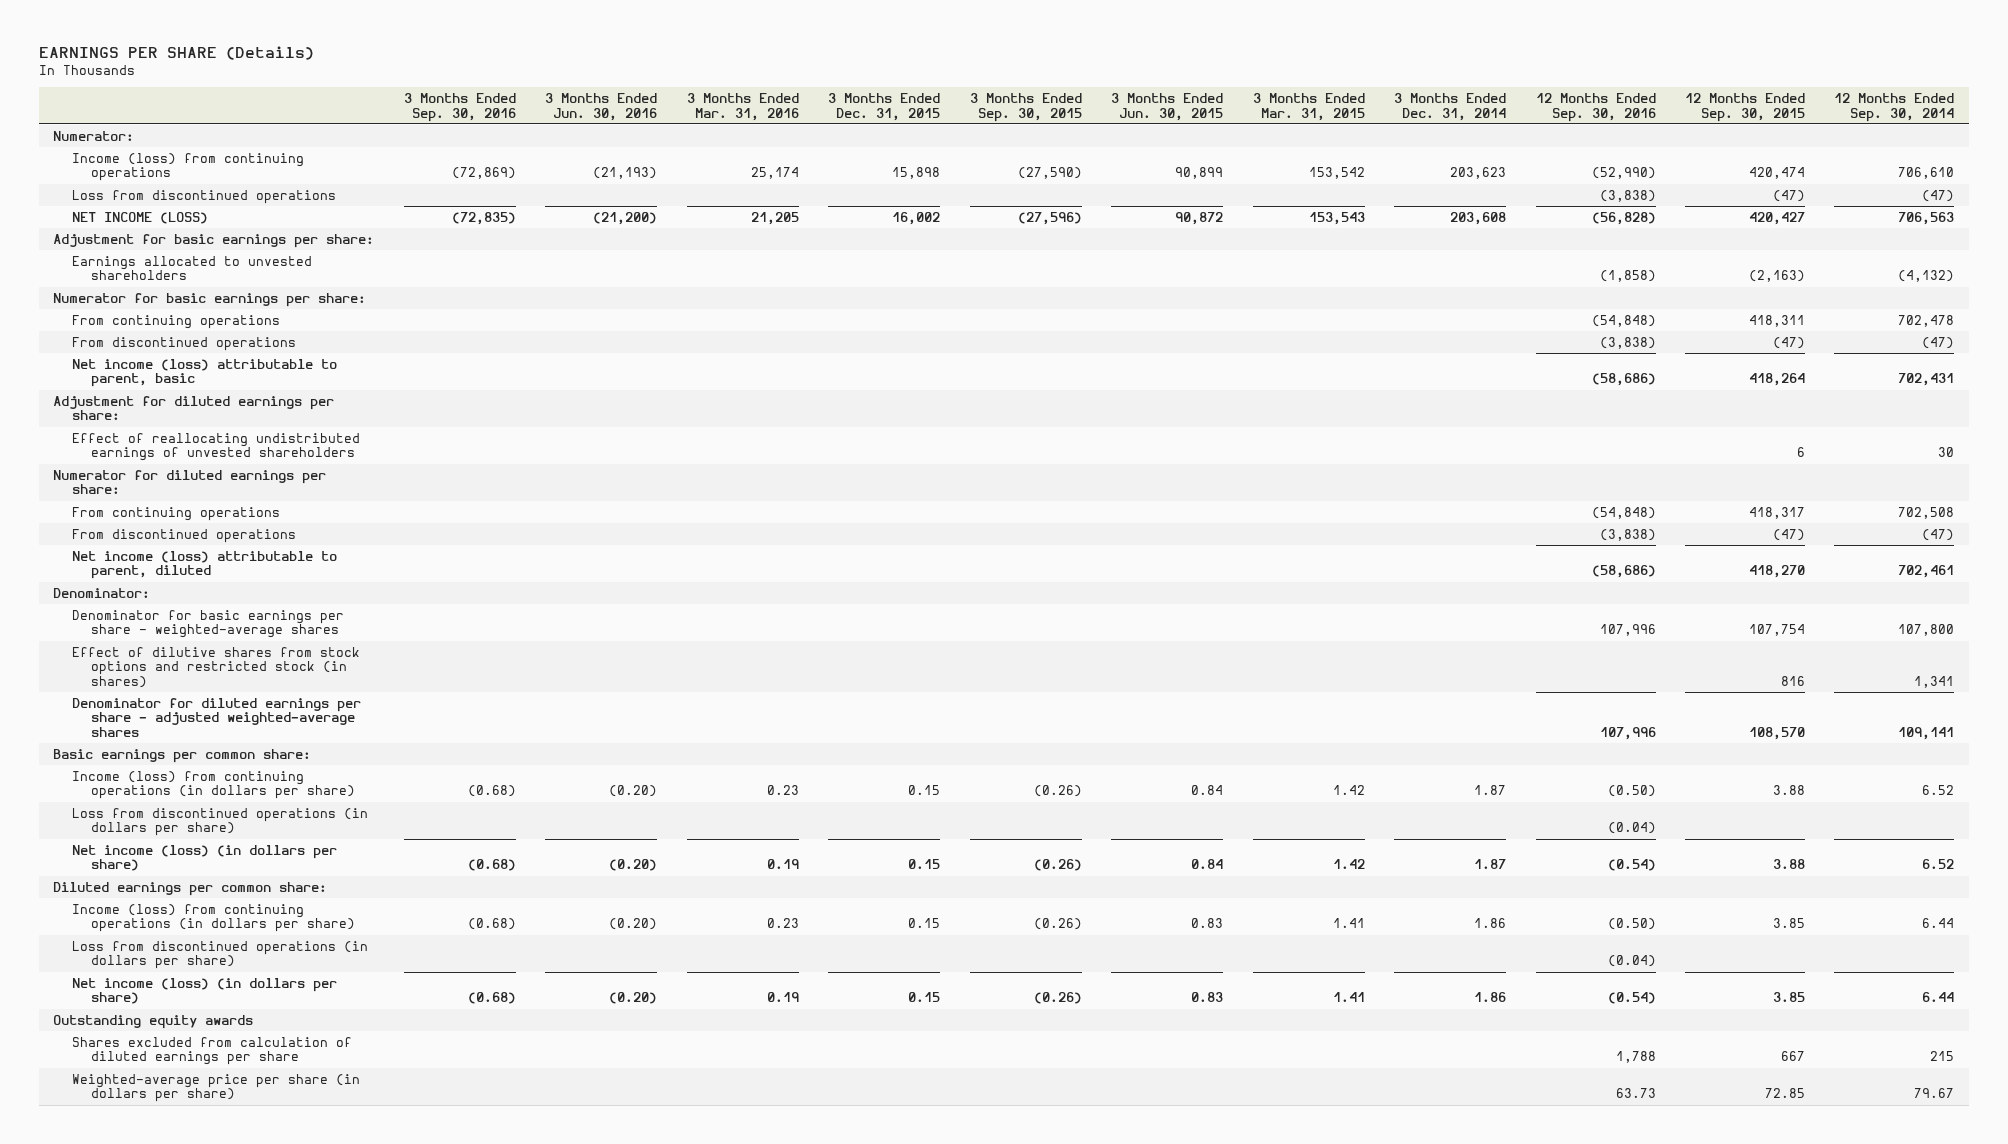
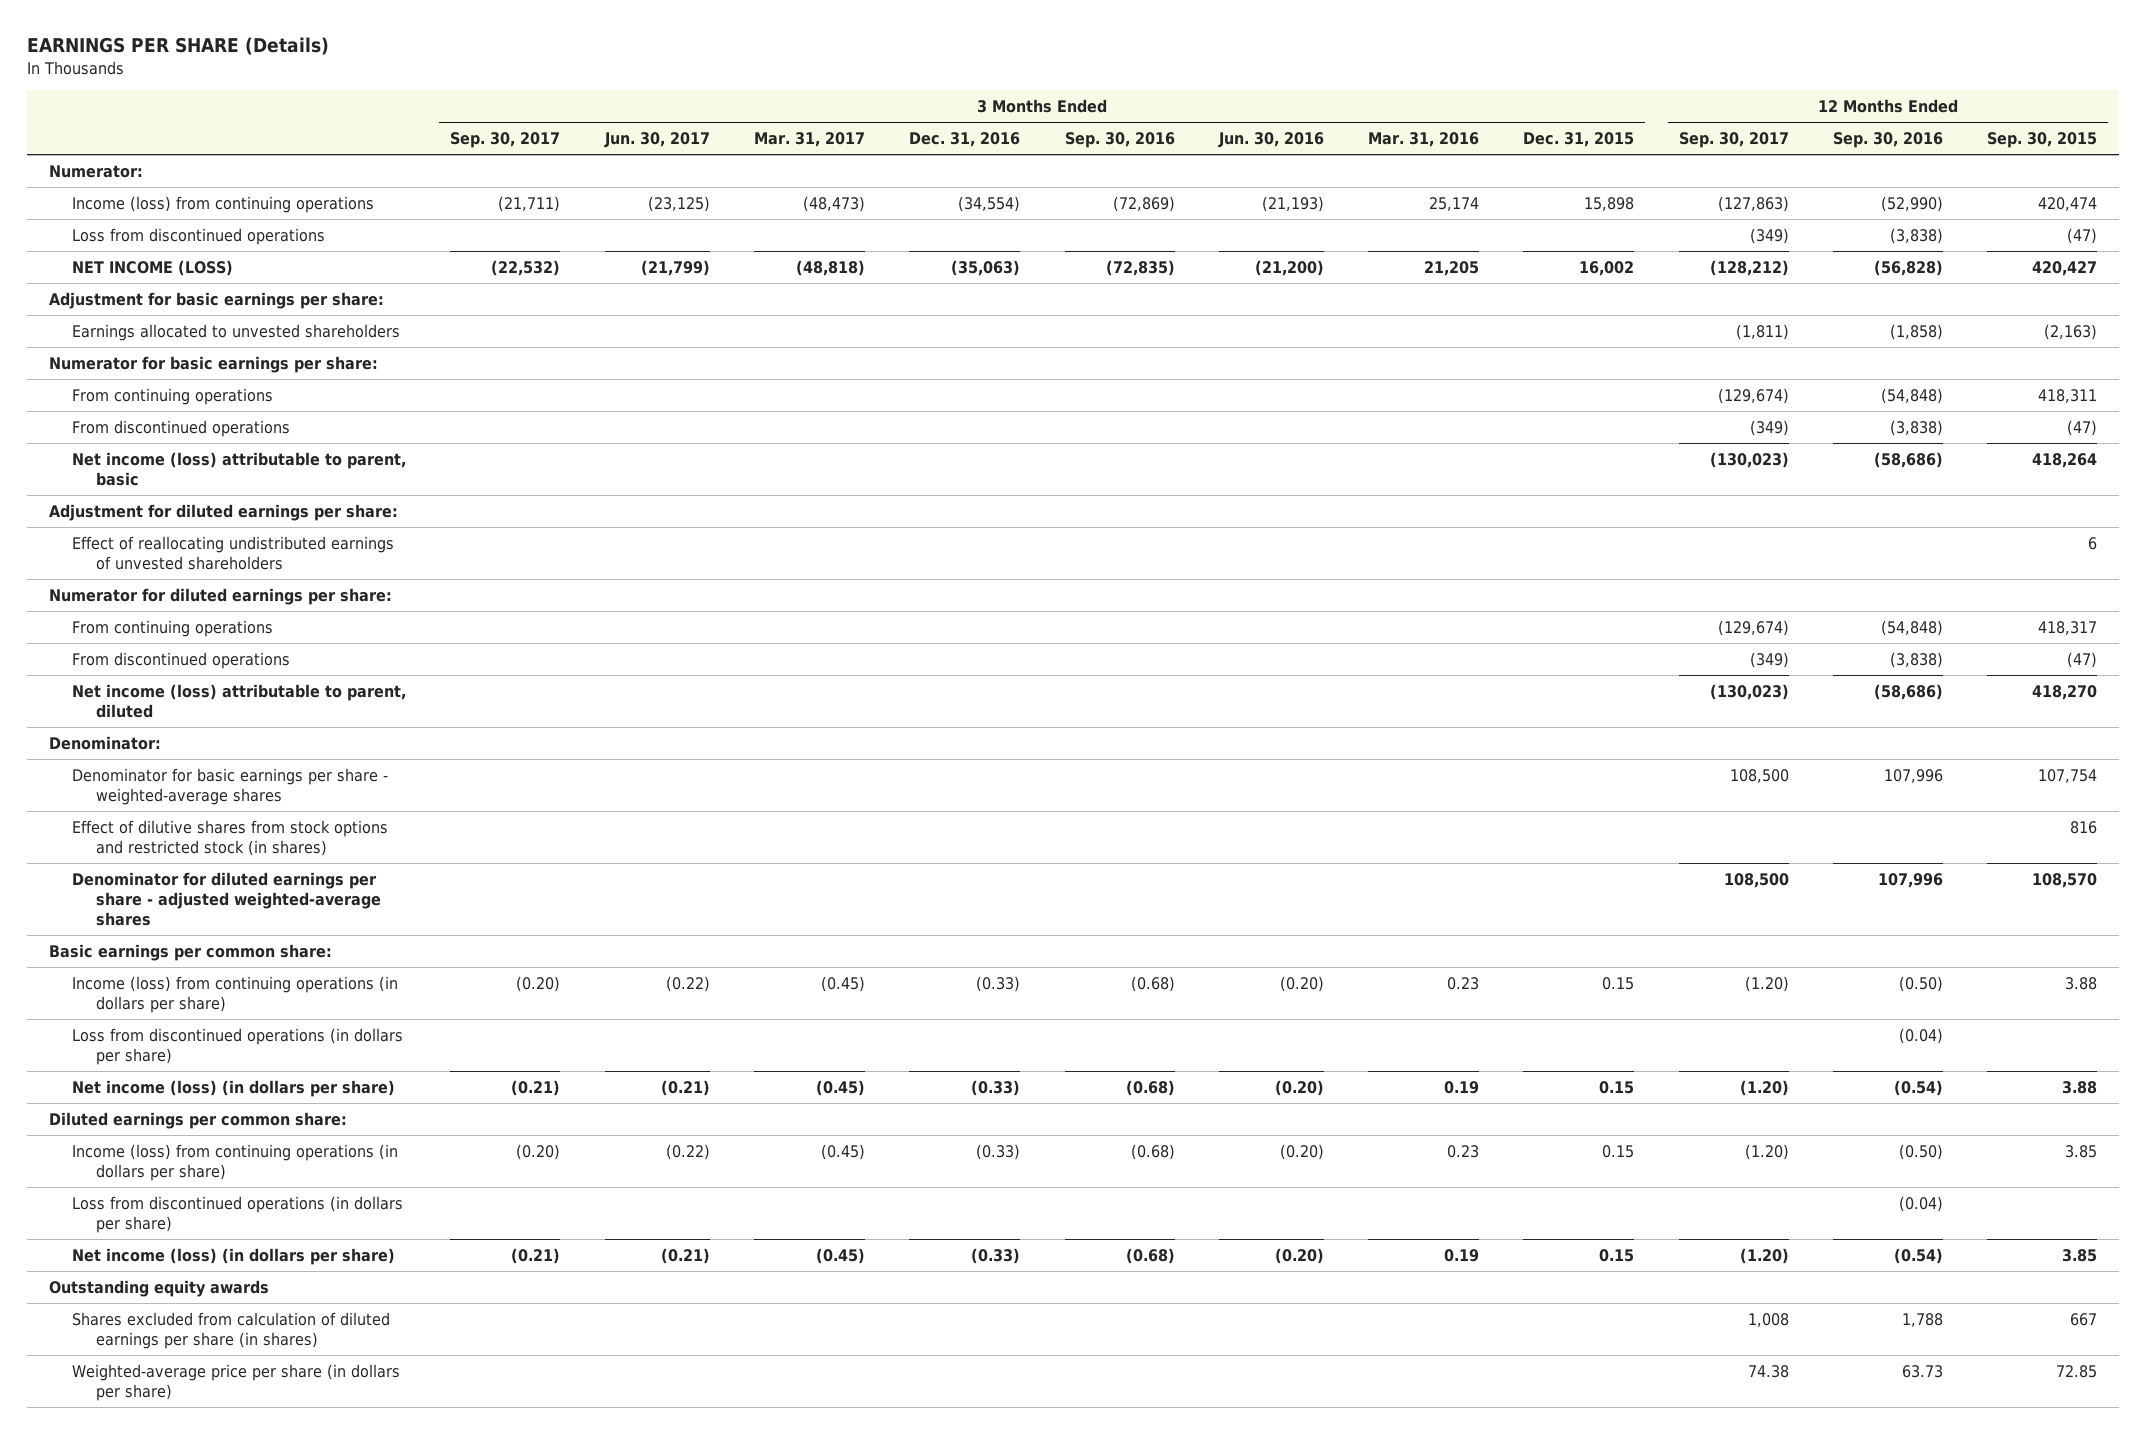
[969,93,1082,122] 3 Months Ended Sep. 30, 2015 -> none
[1111,93,1224,121] 3 Months Ended Jun. 30, 2015 -> none
[1252,93,1365,121] 3 Months Ended Mar. 31, 2015 -> none
[1394,93,1507,121] 3 Months Ended Dec. 31, 2014 -> none
[1834,93,1955,122] 12 Months Ended Sep. 30, 2014 -> none
none -> [450,131,561,148] Sep. 30, 2017
none -> [603,131,710,148] Jun. 30, 2017
none -> [754,131,866,147] Mar. 31, 2017
none -> [909,131,1021,147] Dec. 31, 2016
none -> [1678,131,1789,148] Sep. 30, 2017
[72,1036,353,1066] Shares excluded from calculation of diluted earnings per share -> [72,1311,391,1349] Shares excluded from calculation of diluted earnings per share (in shares)

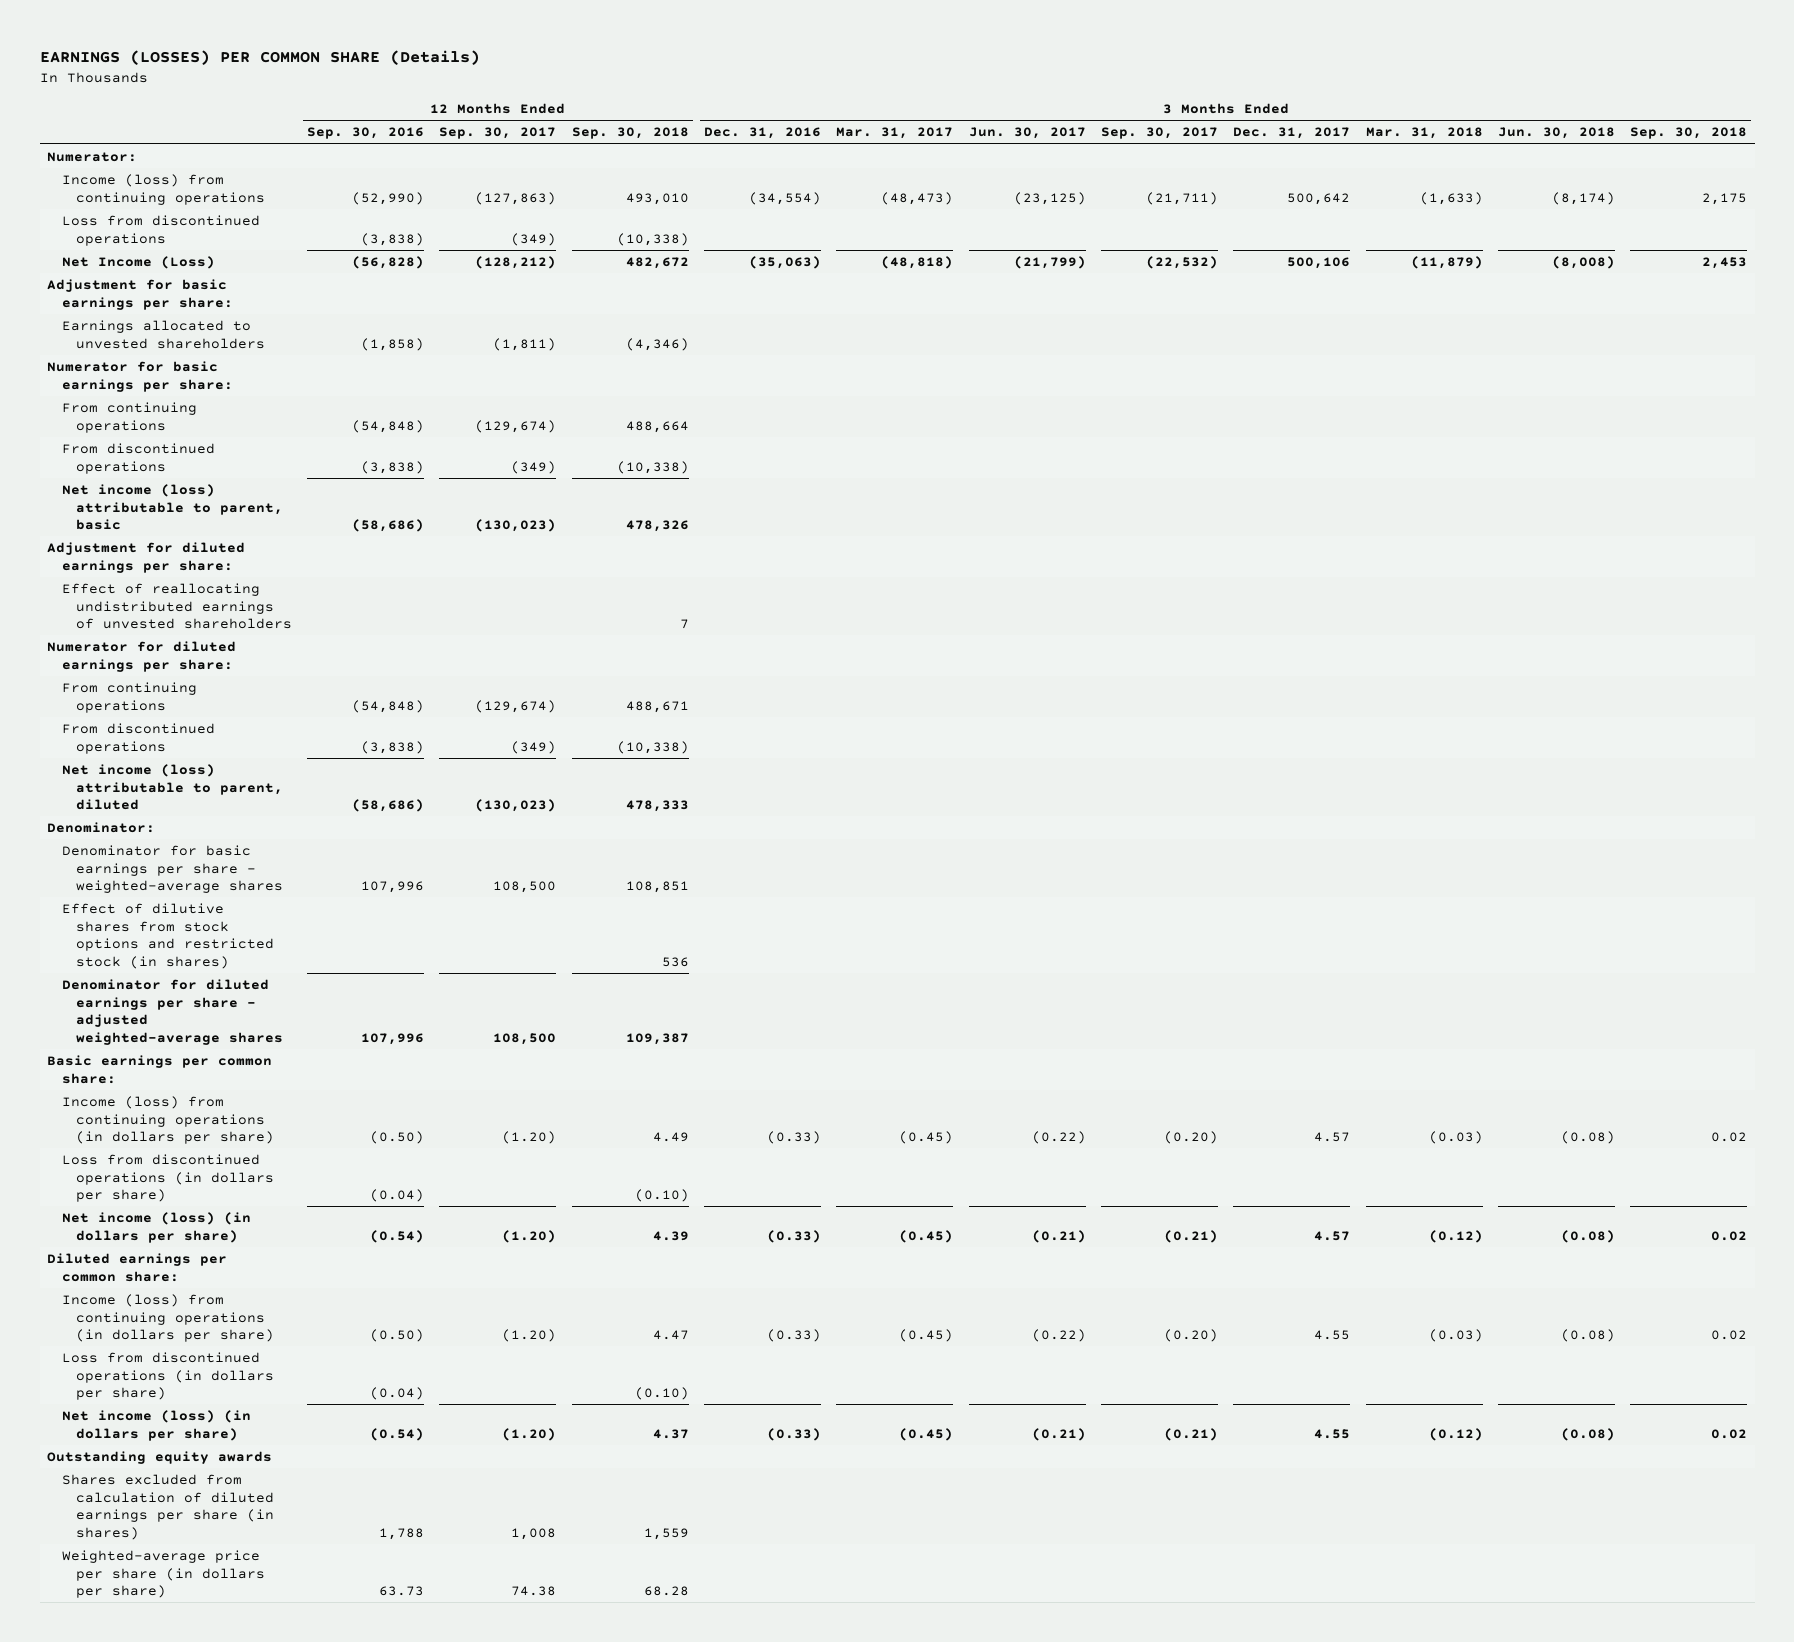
[26,36,329,55] EARNINGS PER SHARE (Details) -> [39,50,480,66] EARNINGS (LOSSES) PER COMMON SHARE (Details)
[1064,131,1175,148] Sep. 30, 2016 -> none
[1217,131,1324,148] Jun. 30, 2016 -> none
[1368,131,1480,147] Mar. 31, 2016 -> none
[1523,131,1635,147] Dec. 31, 2015 -> none
[1987,131,2098,148] Sep. 30, 2015 -> none
none -> [571,127,689,140] Sep. 30, 2018
none -> [1233,127,1351,140] Dec. 31, 2017
none -> [1365,127,1483,140] Mar. 31, 2018
none -> [1497,127,1615,140] Jun. 30, 2018
none -> [1630,127,1748,140] Sep. 30, 2018
[72,259,234,276] NET INCOME (LOSS) -> [61,256,215,270] Net Income (Loss)

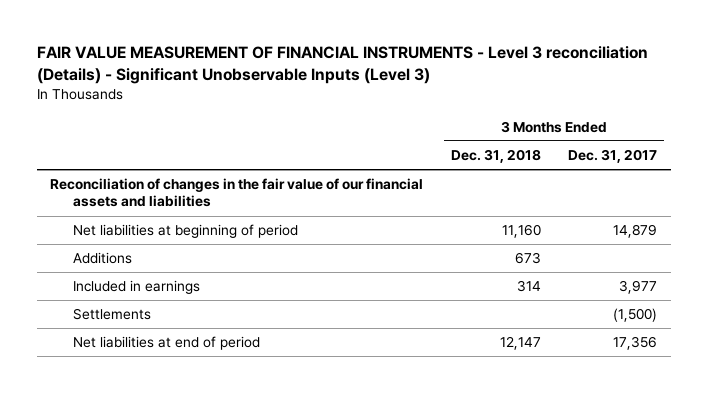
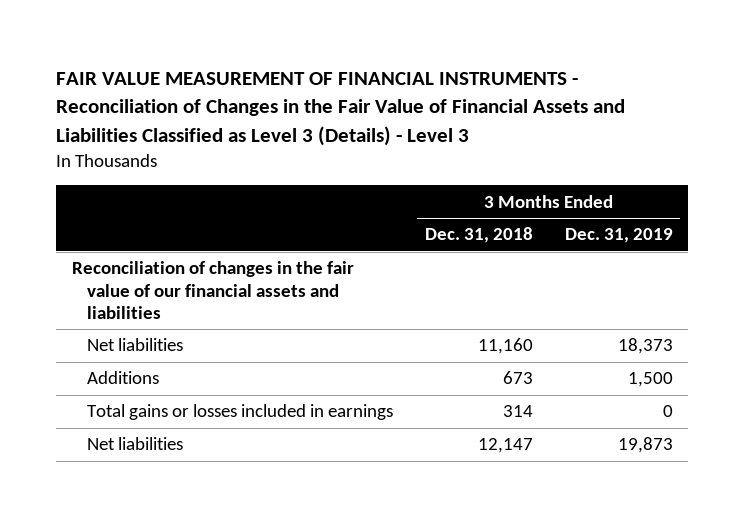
[36,46,648,85] FAIR VALUE MEASUREMENT OF FINANCIAL INSTRUMENTS - Level 3 reconciliation (Details) - Significant Unobservable Inputs (Level 3) -> [56,71,626,147] FAIR VALUE MEASUREMENT OF FINANCIAL INSTRUMENTS - Reconciliation of Changes in the Fair Value of Financial Assets and Liabilities Classified as Level 3 (Details) - Level 3
[567,148,657,163] Dec. 31, 2017 -> none
none -> [564,228,673,244] Dec. 31, 2019
[72,223,298,238] Net liabilities at beginning of period -> [87,338,184,352] Net liabilities
[72,307,151,320] Settlements -> none
[72,279,200,294] Included in earnings -> [87,404,394,421] Total gains or losses included in earnings
[72,335,260,350] Net liabilities at end of period -> [87,437,184,451] Net liabilities

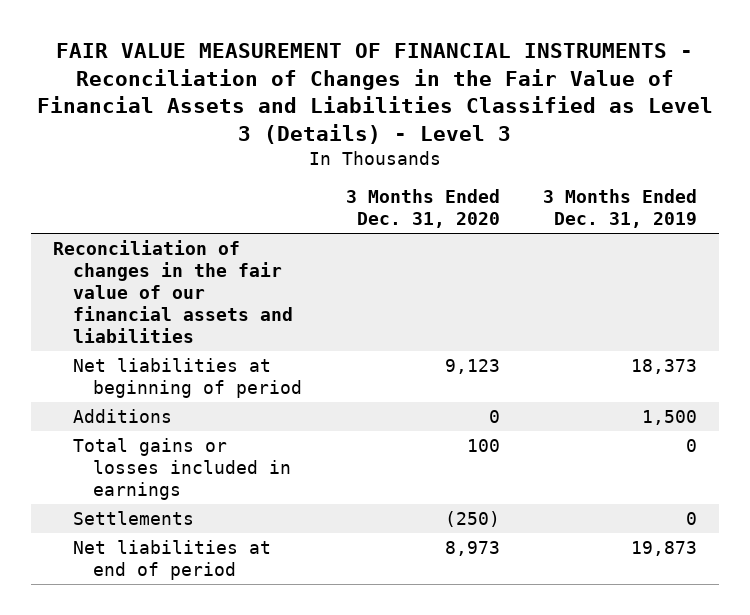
[424,227,533,244] Dec. 31, 2018 -> none
none -> [345,189,500,229] 3 Months Ended Dec. 31, 2020
[87,338,184,352] Net liabilities -> [72,357,302,398] Net liabilities at beginning of period
none -> [72,510,194,525] Settlements
[87,437,184,451] Net liabilities -> [72,539,271,580] Net liabilities at end of period

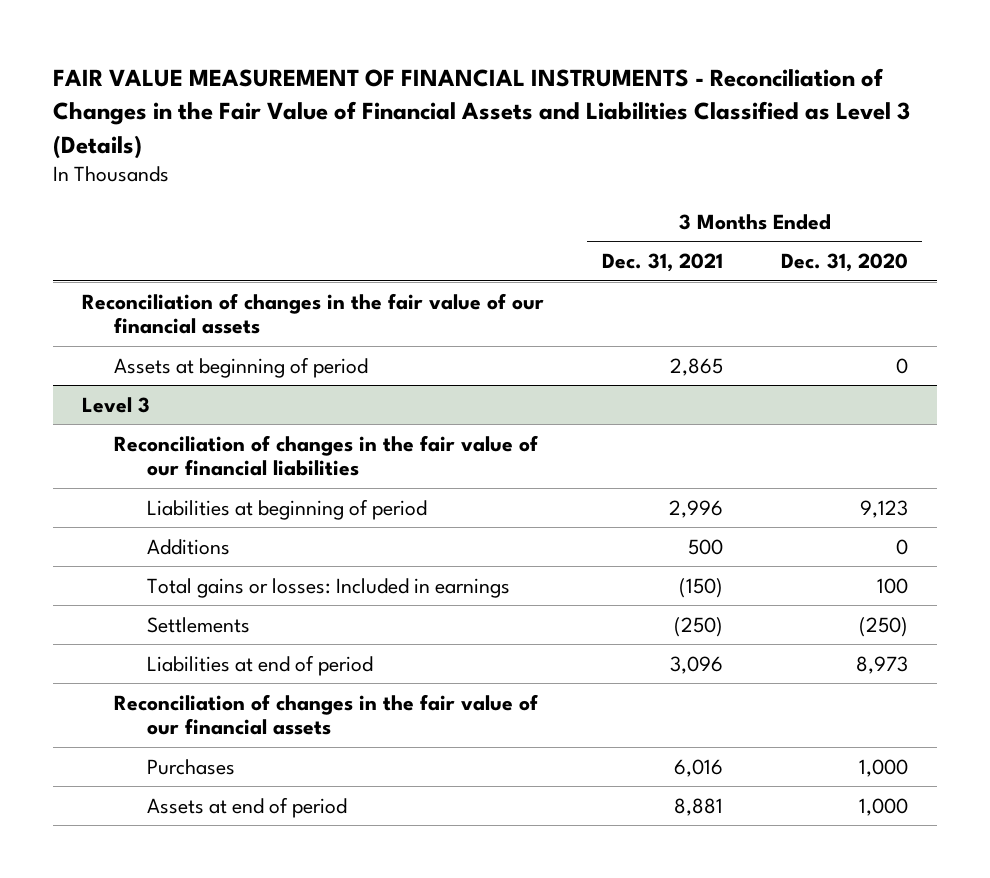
[36,43,713,144] FAIR VALUE MEASUREMENT OF FINANCIAL INSTRUMENTS - Reconciliation of Changes in the Fair Value of Financial Assets and Liabilities Classified as Level 3 (Details) - Level 3 -> [52,68,910,159] FAIR VALUE MEASUREMENT OF FINANCIAL INSTRUMENTS - Reconciliation of Changes in the Fair Value of Financial Assets and Liabilities Classified as Level 3 (Details)
[543,189,698,229] 3 Months Ended Dec. 31, 2019 -> none
none -> [601,253,723,273] Dec. 31, 2021
none -> [81,292,544,335] Reconciliation of changes in the fair value of our financial assets
none -> [114,356,369,378] Assets at beginning of period
none -> [81,396,150,413] Level 3
[52,239,293,344] Reconciliation of changes in the fair value of our financial assets and liabilities -> [114,434,539,477] Reconciliation of changes in the fair value of our financial liabilities
[72,357,302,398] Net liabilities at beginning of period -> [147,498,428,520] Liabilities at beginning of period
[72,437,291,501] Total gains or losses included in earnings -> [147,577,511,598] Total gains or losses: Included in earnings
[72,539,271,580] Net liabilities at end of period -> [147,654,374,676] Liabilities at end of period
none -> [114,693,539,736] Reconciliation of changes in the fair value of our financial assets
none -> [147,758,236,775] Purchases
none -> [147,796,348,818] Assets at end of period

